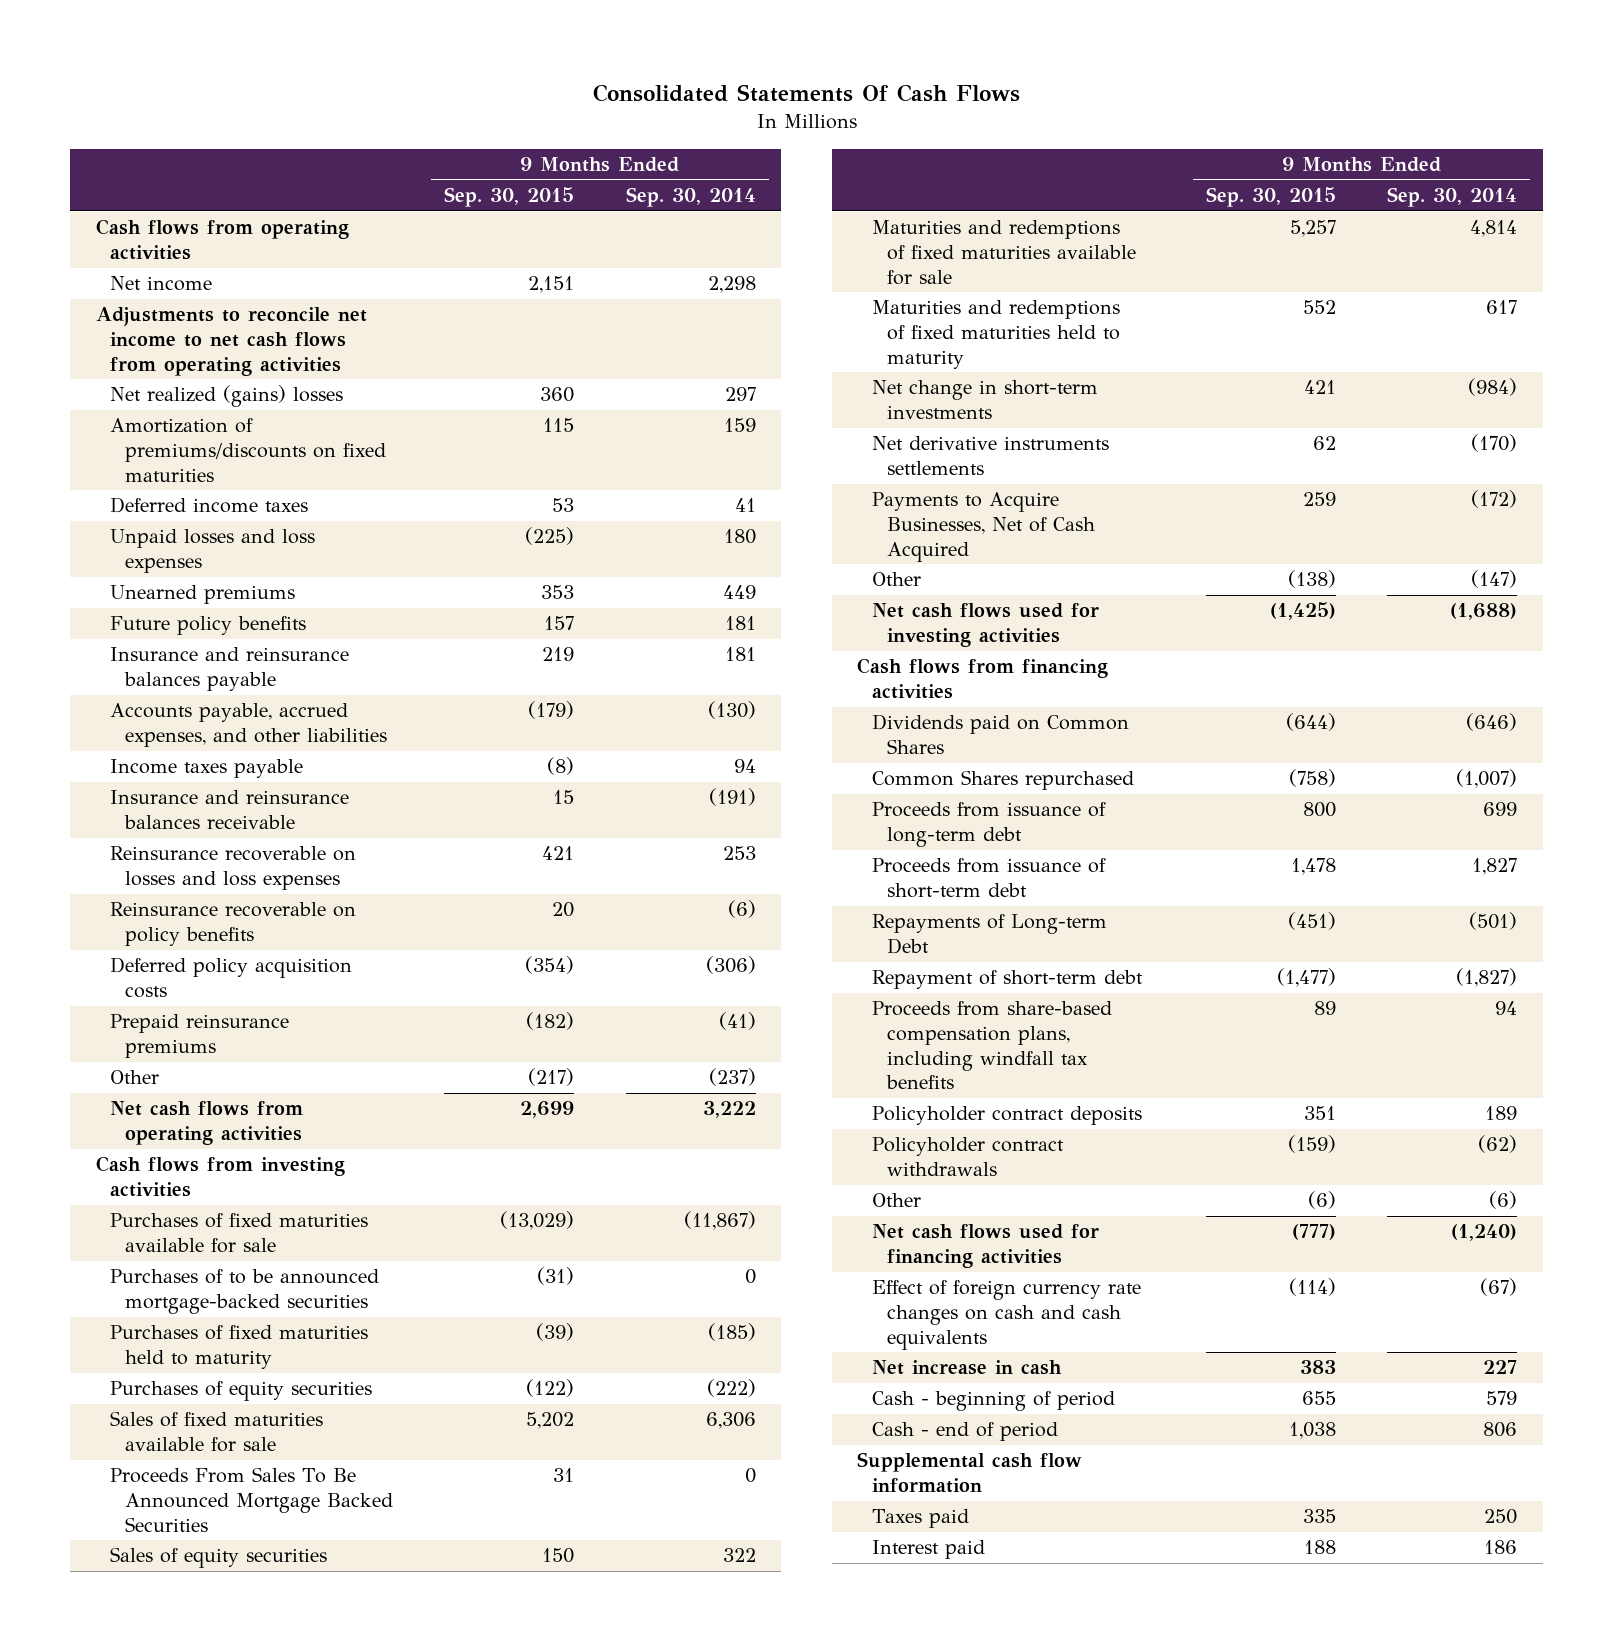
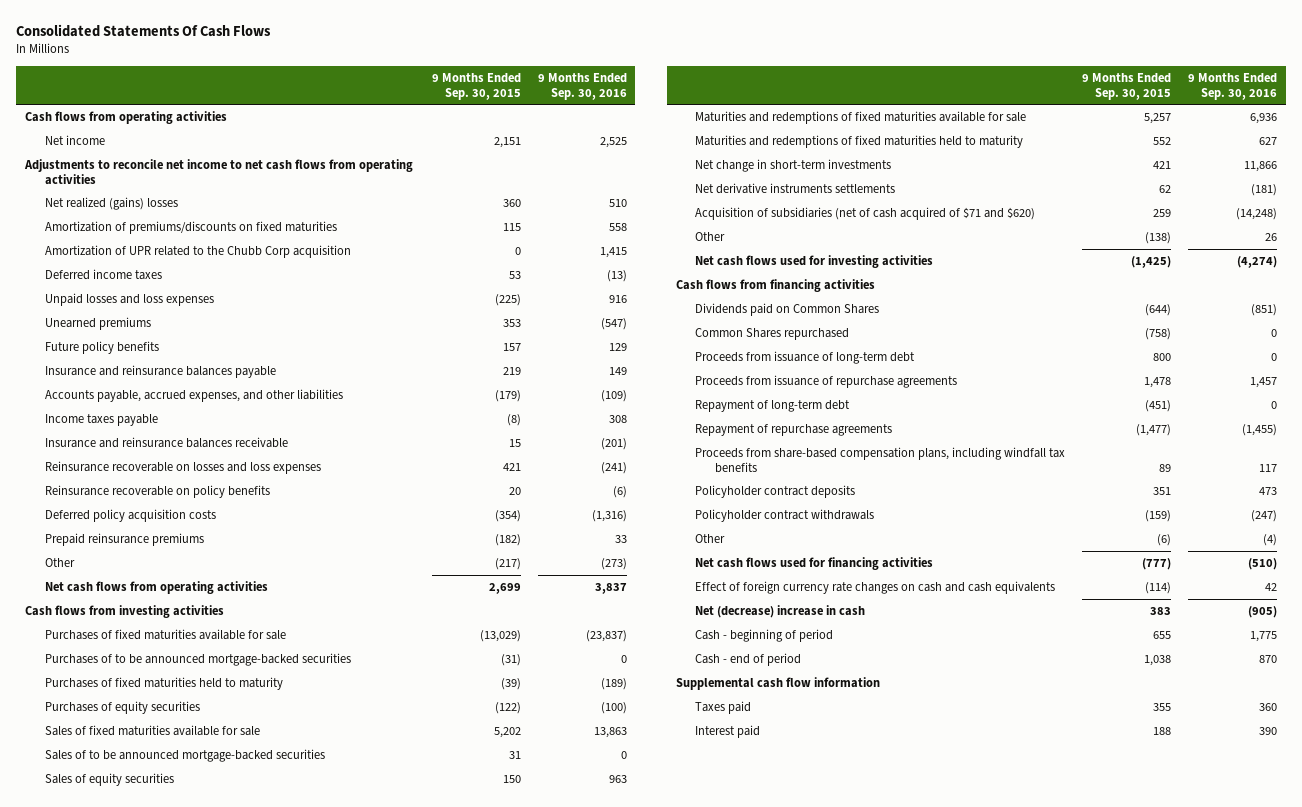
[625,187,756,208] Sep. 30, 2014 -> none
none -> [537,72,627,100] 9 Months Ended Sep. 30, 2016
none -> [44,244,351,258] Amortization of UPR related to the Chubb Corp acquisition
[110,1467,393,1532] Proceeds From Sales To Be Announced Mortgage Backed Securities -> [44,748,325,762] Sales of to be announced mortgage-backed securities
[872,492,1095,562] Payments to Acquire Businesses, Net of Cash Acquired -> [695,206,1036,220] Acquisition of subsidiaries (net of cash acquired of $71 and $620)
[872,858,1107,898] Proceeds from issuance of short-term debt -> [695,374,958,388] Proceeds from issuance of repurchase agreements
[872,914,1108,954] Repayments of Long-term Debt -> [695,399,851,412] Repayment of long-term debt
[872,970,1144,990] Repayment of short-term debt -> [695,423,893,436] Repayment of repurchase agreements
[872,1360,1063,1376] Net increase in cash -> [695,604,866,618] Net (decrease) increase in cash
[1303,1509,1337,1524] 335 -> [1153,702,1172,711] 355

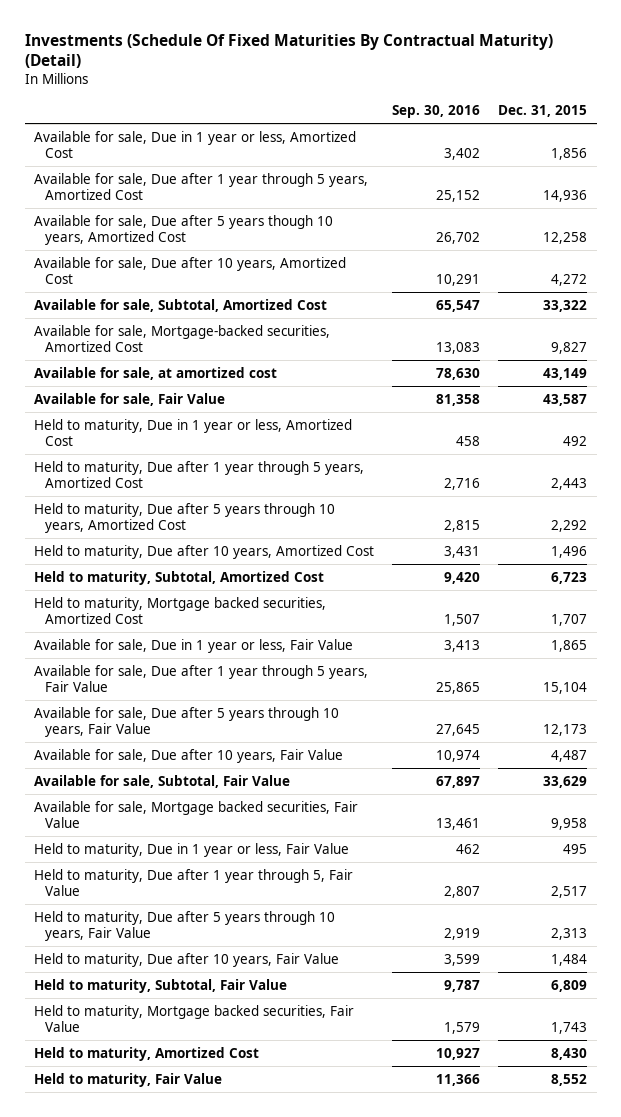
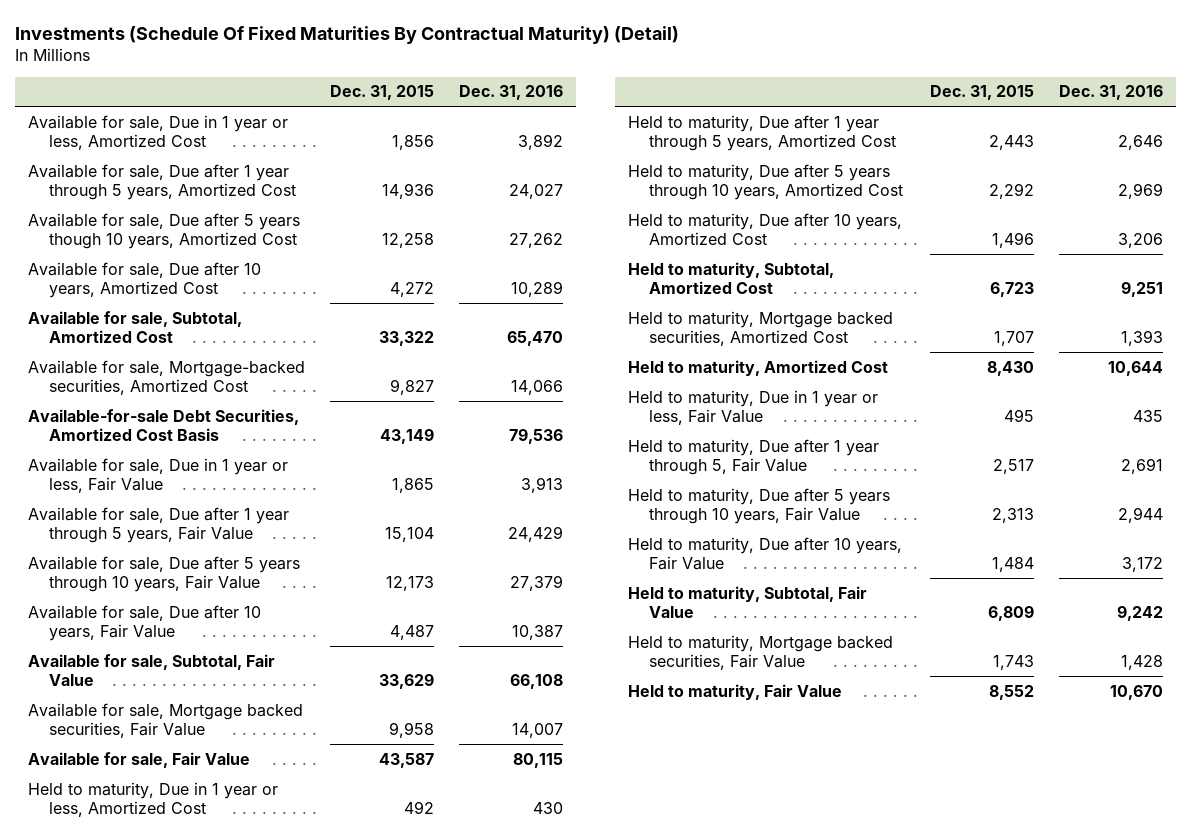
[392,104,481,118] Sep. 30, 2016 -> none
none -> [459,85,564,101] Dec. 31, 2016
[34,366,278,380] Available for sale, at amortized cost -> [27,408,299,441] Available-for-sale Debt Securities, Amortized Cost Basis
[34,638,354,653] Available for sale, Due in 1 year or less, Fair Value -> [27,457,288,493] Available for sale, Due in 1 year or less, Fair Value
[34,664,369,692] Available for sale, Due after 1 year through 5 years, Fair Value -> [27,506,289,543] Available for sale, Due after 1 year through 5 years, Fair Value
[34,706,340,737] Available for sale, Due after 5 years through 10 years, Fair Value -> [27,555,300,592] Available for sale, Due after 5 years through 10 years, Fair Value
[34,748,344,763] Available for sale, Due after 10 years, Fair Value -> [27,604,261,641] Available for sale, Due after 10 years, Fair Value
[34,774,291,788] Available for sale, Subtotal, Fair Value -> [27,653,275,686] Available for sale, Subtotal, Fair Value
[34,800,359,828] Available for sale, Mortgage backed securities, Fair Value -> [27,702,303,738] Available for sale, Mortgage backed securities, Fair Value
[34,1046,260,1061] Held to maturity, Amortized Cost -> [627,359,888,376] Held to maturity, Amortized Cost

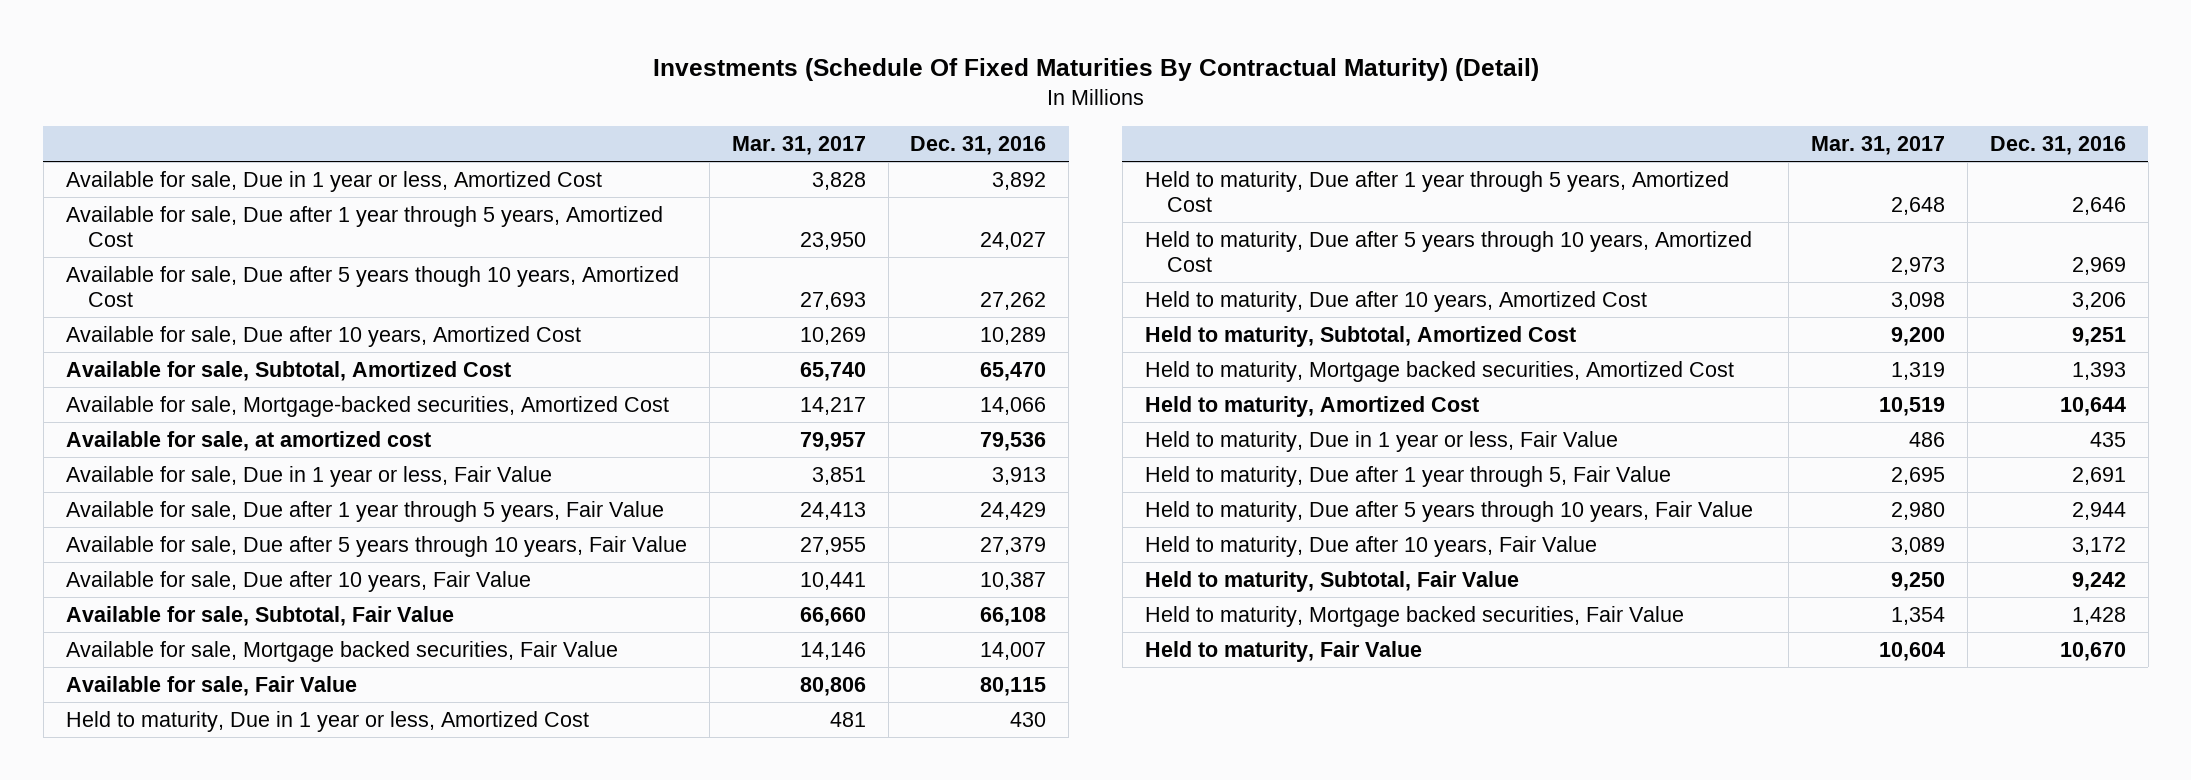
[329,85,434,101] Dec. 31, 2015 -> none
none -> [731,136,866,156] Mar. 31, 2017
[27,408,299,441] Available-for-sale Debt Securities, Amortized Cost Basis -> [65,430,431,451] Available for sale, at amortized cost

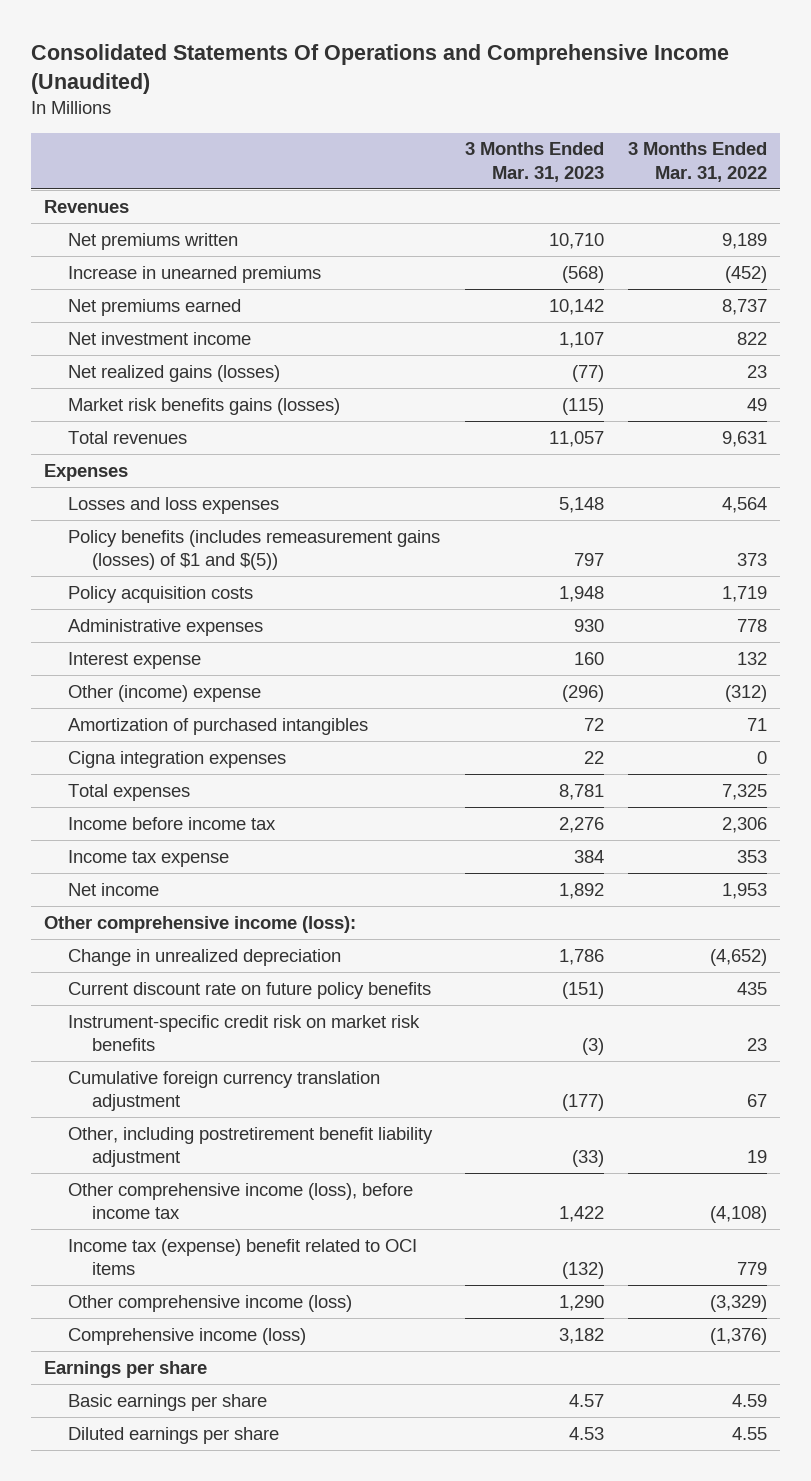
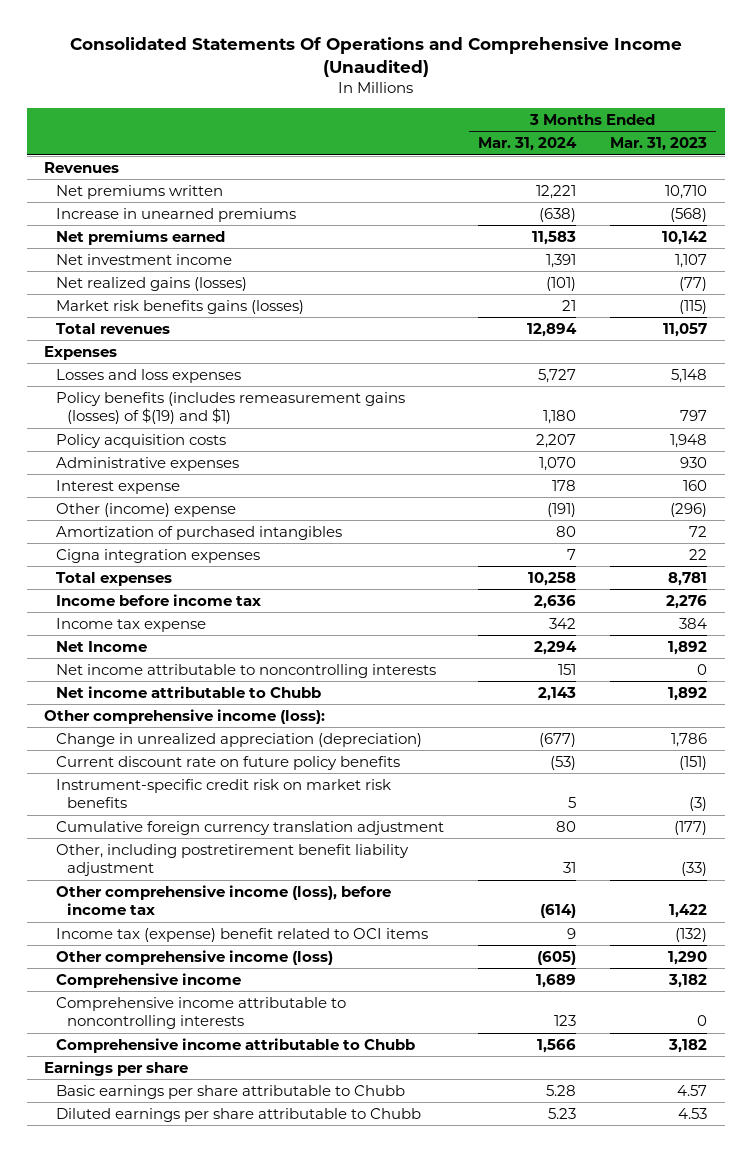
[628,142,768,182] 3 Months Ended Mar. 31, 2022 -> none
none -> [478,137,578,152] Mar. 31, 2024
[67,529,440,571] Policy benefits (includes remeasurement gains (losses) of $1 and $(5)) -> [55,391,405,425] Policy benefits (includes remeasurement gains (losses) of $(19) and $1)
none -> [55,640,147,652] Net Income
none -> [55,663,436,678] Net income attributable to noncontrolling interests
[67,882,159,896] Net income -> [55,685,321,698] Net income attributable to Chubb
[67,948,341,966] Change in unrealized depreciation -> [55,732,422,747] Change in unrealized appreciation (depreciation)
none -> [55,972,241,988] Comprehensive income
none -> [55,996,346,1030] Comprehensive income attributable to noncontrolling interests
[67,1327,306,1345] Comprehensive income (loss) -> [55,1037,415,1053] Comprehensive income attributable to Chubb
[67,1393,267,1411] Basic earnings per share -> [55,1084,405,1099] Basic earnings per share attributable to Chubb
[67,1426,279,1444] Diluted earnings per share -> [55,1107,421,1122] Diluted earnings per share attributable to Chubb

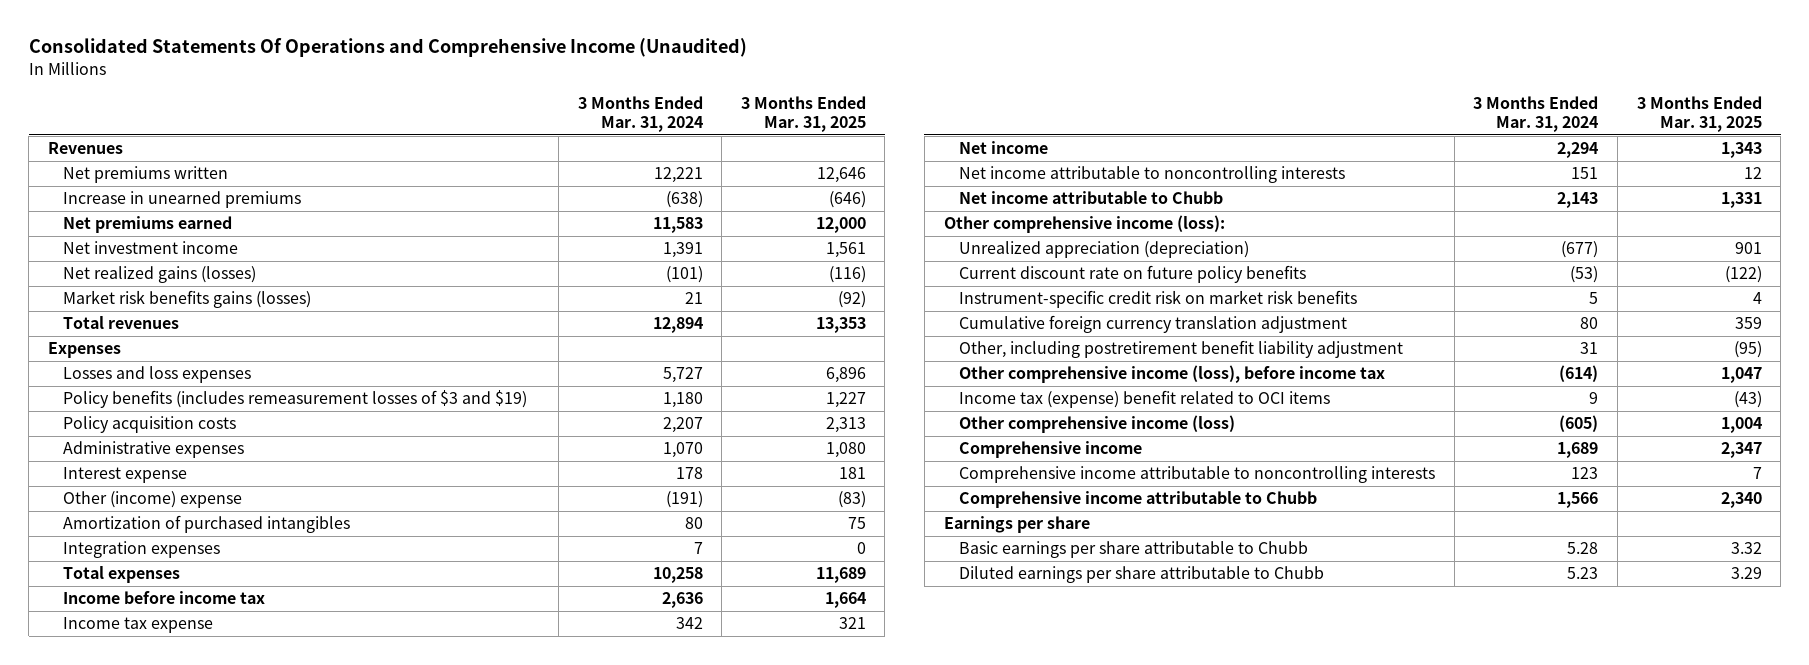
[610,137,708,152] Mar. 31, 2023 -> none
none -> [740,95,866,133] 3 Months Ended Mar. 31, 2025
[55,391,405,425] Policy benefits (includes remeasurement gains (losses) of $(19) and $1) -> [63,390,528,409] Policy benefits (includes remeasurement losses of $3 and $19)
[55,548,260,563] Cigna integration expenses -> [63,541,221,559] Integration expenses
[55,640,147,652] Net Income -> [959,141,1049,155] Net income
[55,732,422,747] Change in unrealized appreciation (depreciation) -> [959,241,1250,259] Unrealized appreciation (depreciation)

